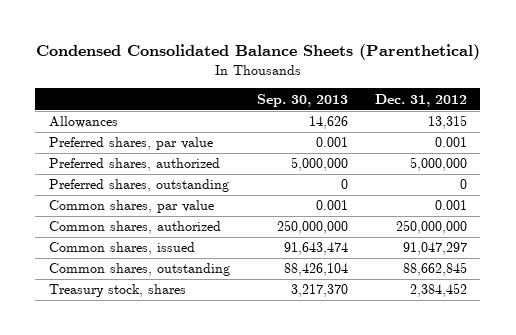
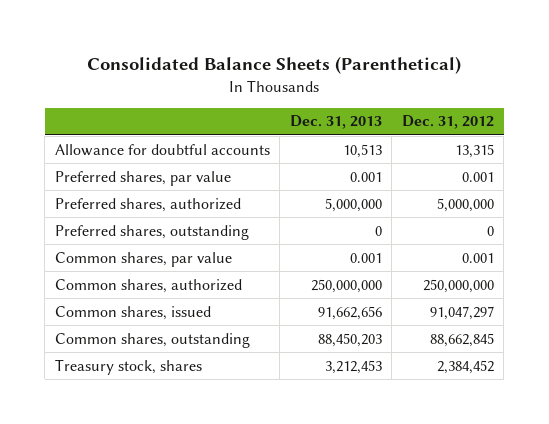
[35,44,480,61] Condensed Consolidated Balance Sheets (Parenthetical) -> [87,55,462,74] Consolidated Balance Sheets (Parenthetical)
[256,93,348,107] Sep. 30, 2013 -> none
none -> [289,115,382,130] Dec. 31, 2013
[48,116,118,129] Allowances -> [54,143,270,156] Allowance for doubtful accounts

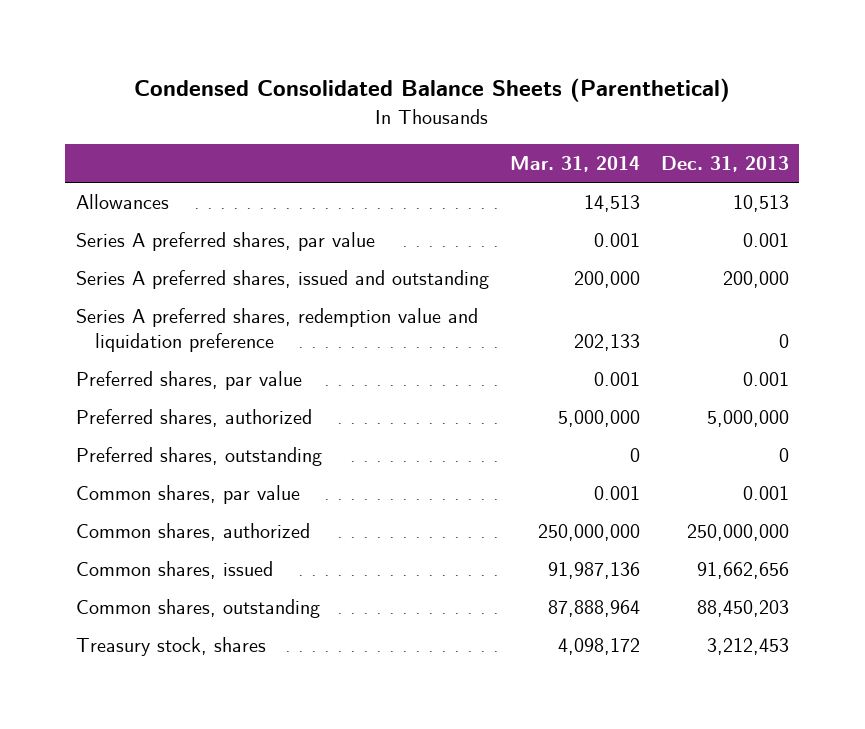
[87,55,462,74] Consolidated Balance Sheets (Parenthetical) -> [134,78,731,103] Condensed Consolidated Balance Sheets (Parenthetical)
[401,115,494,130] Dec. 31, 2012 -> none
none -> [509,155,640,172] Mar. 31, 2014
[54,143,270,156] Allowance for doubtful accounts -> [75,194,169,210] Allowances
none -> [75,232,375,252] Series A preferred shares, par value
none -> [75,270,489,290] Series A preferred shares, issued and outstanding
none -> [75,308,478,353] Series A preferred shares, redemption value and liquidation preference

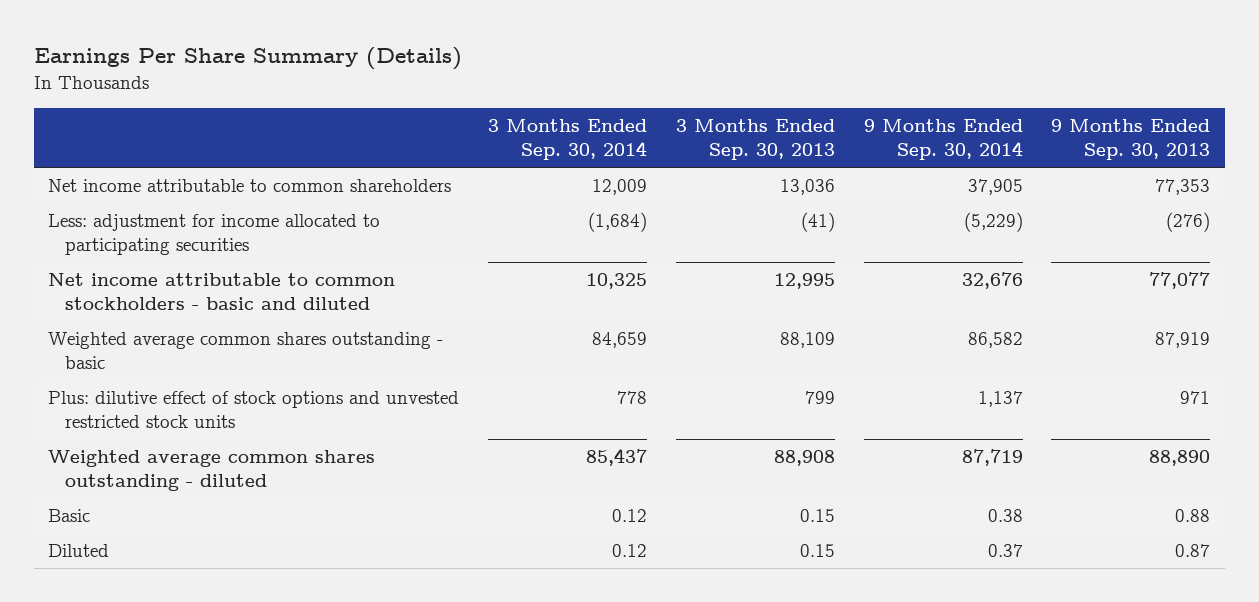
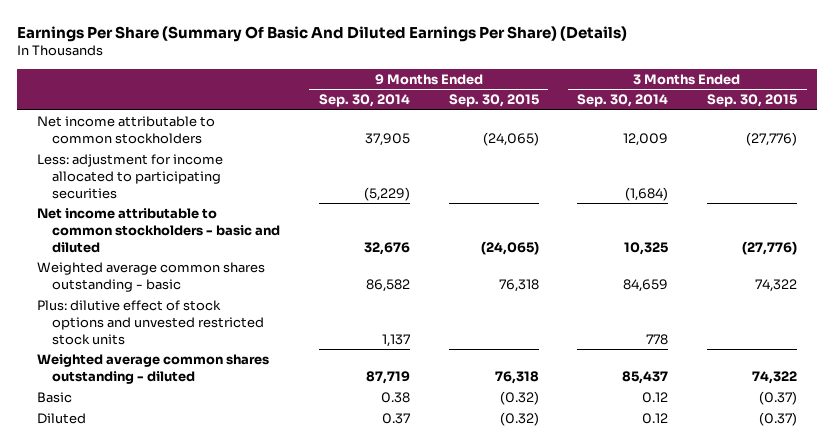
[34,47,463,71] Earnings Per Share Summary (Details) -> [17,25,628,42] Earnings Per Share (Summary Of Basic And Diluted Earnings Per Share) (Details)
[675,118,835,161] 3 Months Ended Sep. 30, 2013 -> none
[1051,118,1211,161] 9 Months Ended Sep. 30, 2013 -> none
none -> [448,94,539,108] Sep. 30, 2015
none -> [707,94,798,108] Sep. 30, 2015
[48,178,452,192] Net income attributable to common shareholders -> [36,116,215,145] Net income attributable to common stockholders

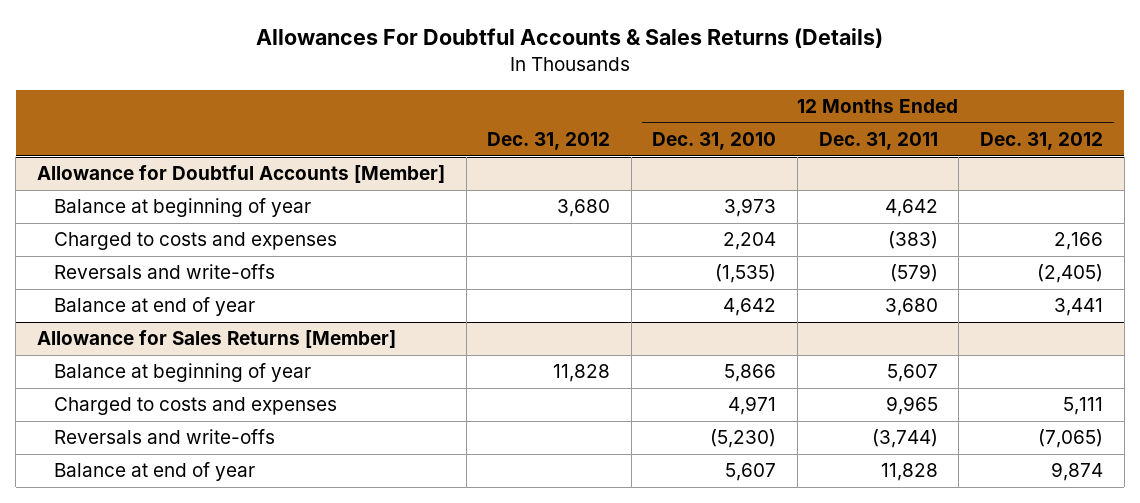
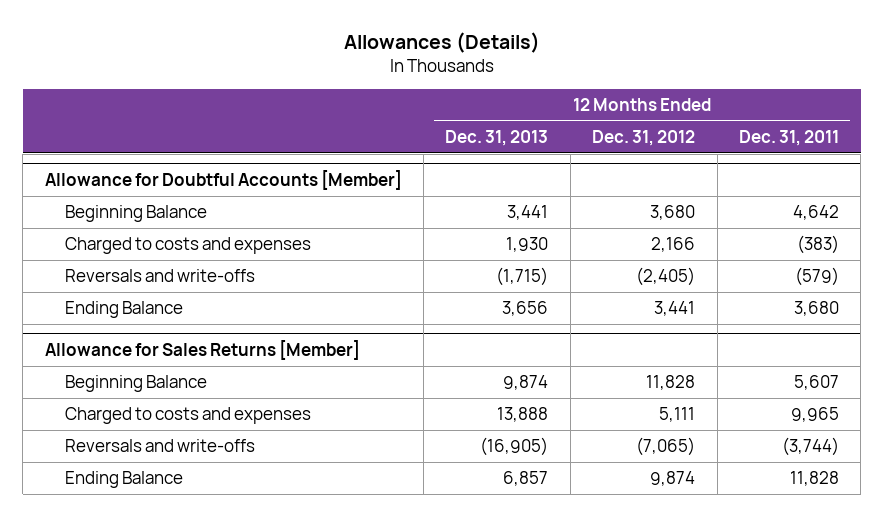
[255,28,883,49] Allowances For Doubtful Accounts & Sales Returns (Details) -> [343,31,540,53] Allowances (Details)
[487,132,611,151] Dec. 31, 2012 -> none
[652,132,777,151] Dec. 31, 2010 -> none
none -> [445,129,549,146] Dec. 31, 2013
[54,198,312,218] Balance at beginning of year -> none
none -> [64,205,207,223] Beginning Balance
[54,297,256,317] Balance at end of year -> [64,301,183,319] Ending Balance
[54,363,312,383] Balance at beginning of year -> none
none -> [64,375,207,393] Beginning Balance
[54,462,256,482] Balance at end of year -> [64,471,183,489] Ending Balance

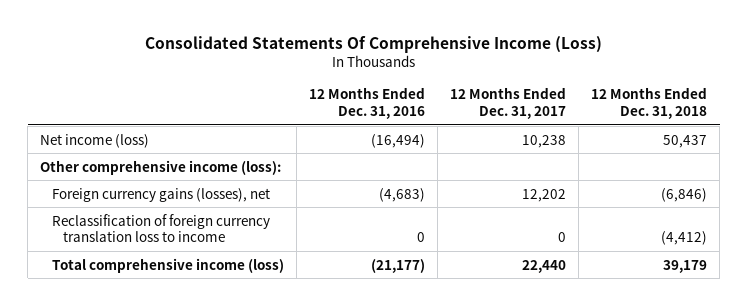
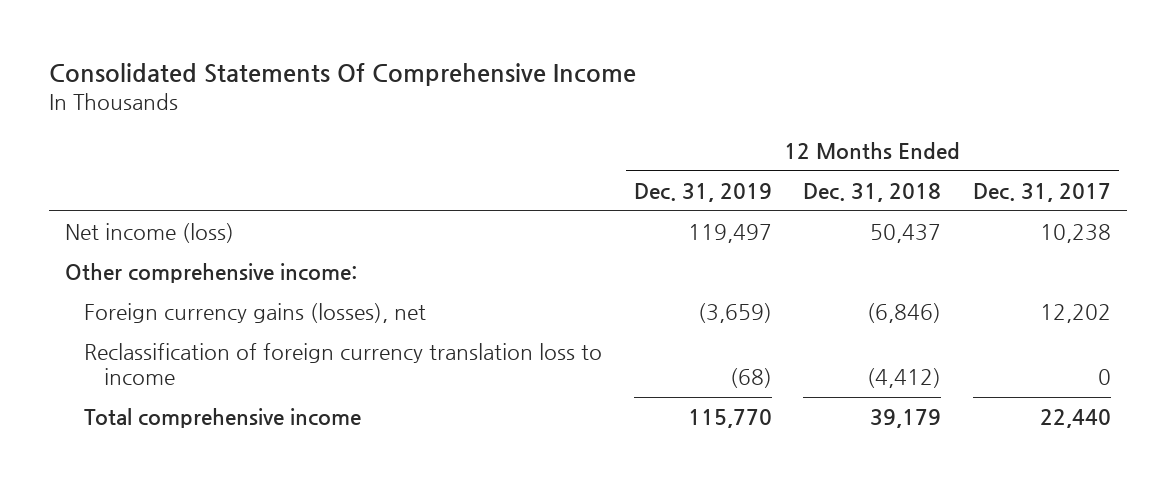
[144,35,602,53] Consolidated Statements Of Comprehensive Income (Loss) -> [48,63,636,87] Consolidated Statements Of Comprehensive Income
[308,87,425,119] 12 Months Ended Dec. 31, 2016 -> none
none -> [633,182,772,202] Dec. 31, 2019
[40,159,282,175] Other comprehensive income (loss): -> [64,263,357,284] Other comprehensive income:
[51,257,284,273] Total comprehensive income (loss) -> [84,408,362,429] Total comprehensive income

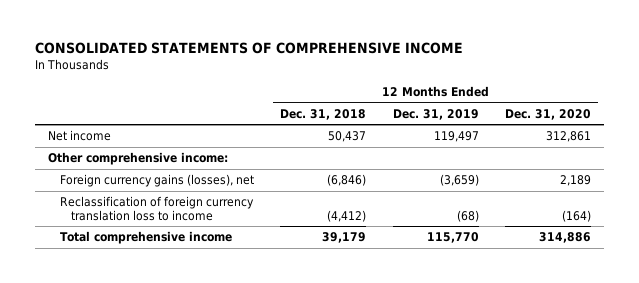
[48,63,636,87] Consolidated Statements Of Comprehensive Income -> [34,41,463,54] CONSOLIDATED STATEMENTS OF COMPREHENSIVE INCOME
[972,182,1111,202] Dec. 31, 2017 -> none
none -> [505,108,592,120] Dec. 31, 2020
[64,223,234,244] Net income (loss) -> [47,130,111,142] Net income

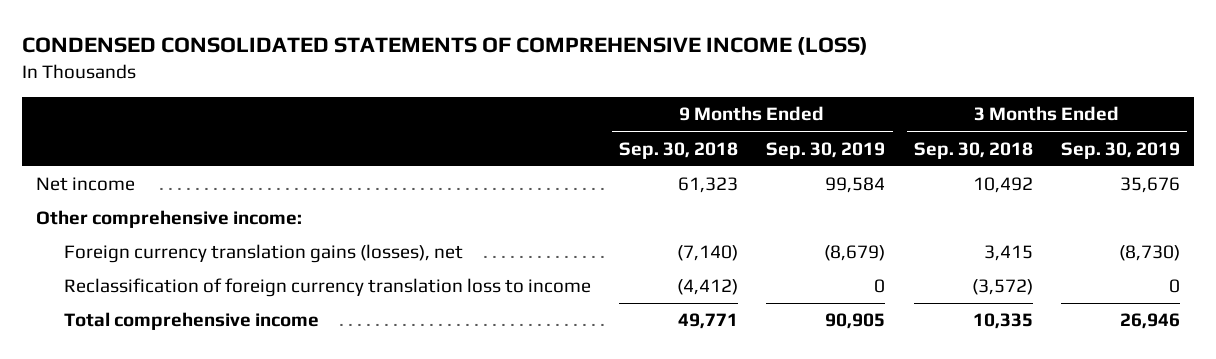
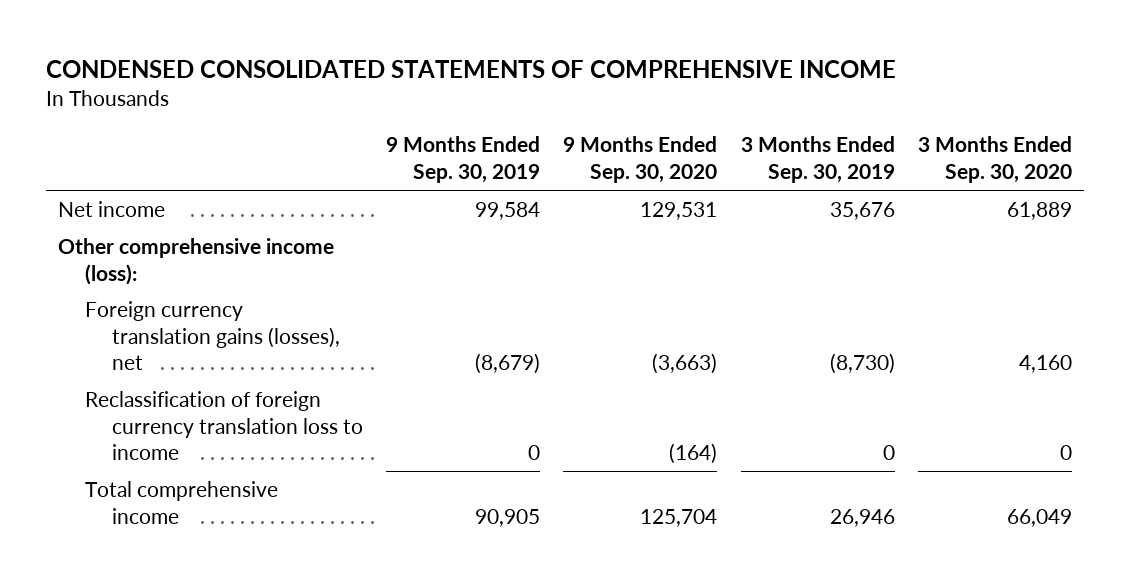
[22,37,869,56] CONDENSED CONSOLIDATED STATEMENTS OF COMPREHENSIVE INCOME (LOSS) -> [45,60,896,79] CONDENSED CONSOLIDATED STATEMENTS OF COMPREHENSIVE INCOME
[619,141,739,159] Sep. 30, 2018 -> none
[913,141,1033,159] Sep. 30, 2018 -> none
none -> [563,136,718,184] 9 Months Ended Sep. 30, 2020
none -> [917,136,1072,184] 3 Months Ended Sep. 30, 2020
[36,210,303,229] Other comprehensive income: -> [57,237,334,285] Other comprehensive income (loss):

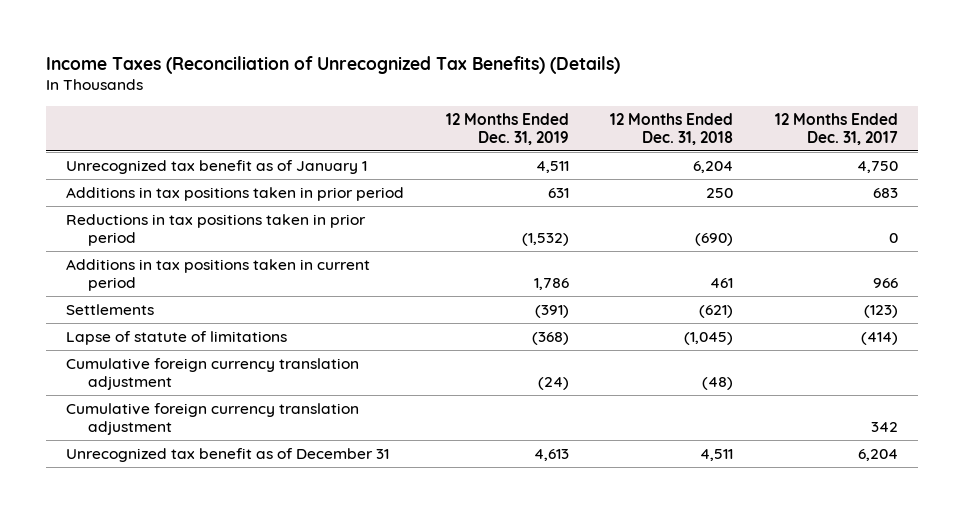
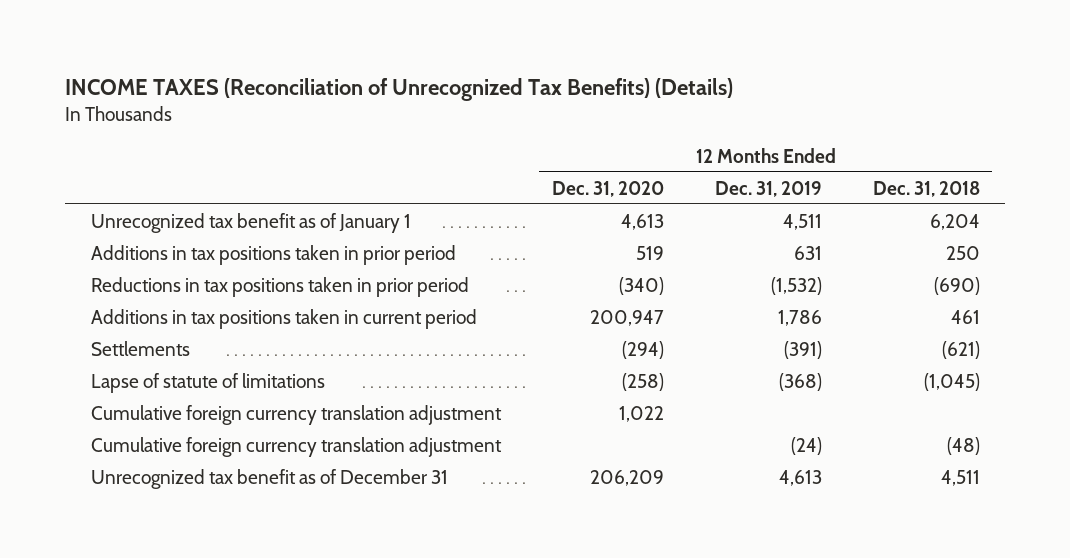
[45,55,620,74] Income Taxes (Reconciliation of Unrecognized Tax Benefits) (Details) -> [65,77,734,101] INCOME TAXES (Reconciliation of Unrecognized Tax Benefits) (Details)
[774,112,898,145] 12 Months Ended Dec. 31, 2017 -> none
none -> [551,180,664,197] Dec. 31, 2020
[66,357,360,391] Cumulative foreign currency translation adjustment -> [90,436,502,457] Cumulative foreign currency translation adjustment

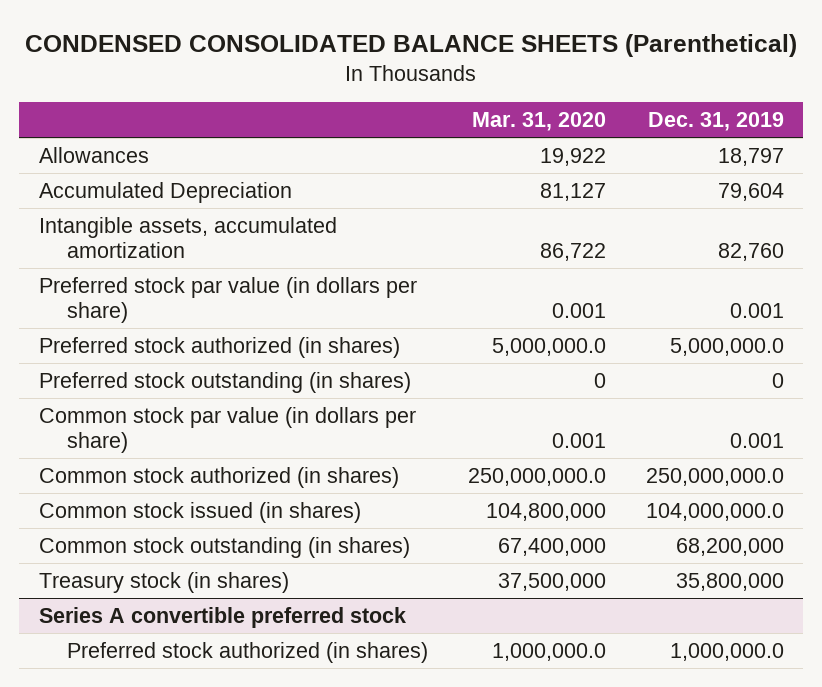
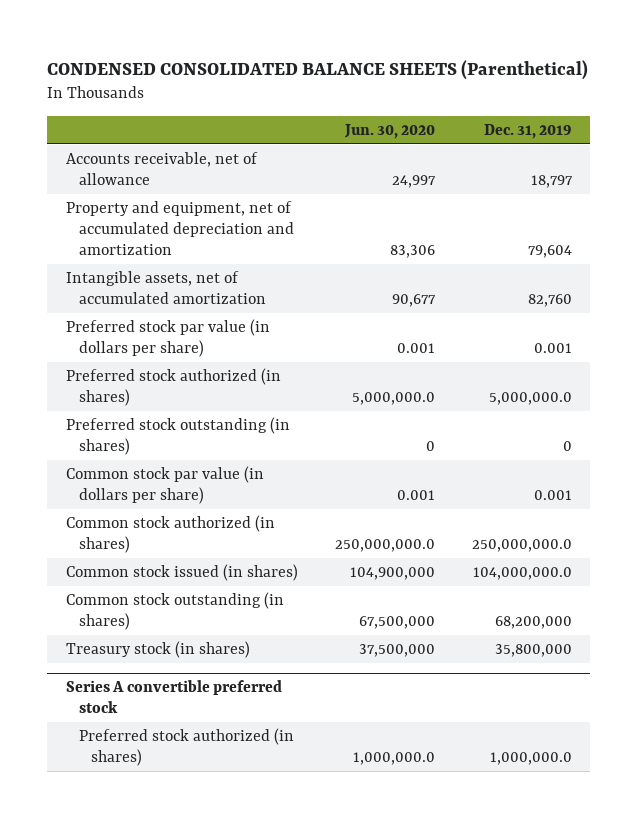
[471,112,606,132] Mar. 31, 2020 -> none
none -> [343,124,435,140] Jun. 30, 2020
[38,146,149,163] Allowances -> [65,151,258,185] Accounts receivable, net of allowance
[38,181,292,203] Accumulated Depreciation -> [65,200,294,255] Property and equipment, net of accumulated depreciation and amortization
[38,216,337,259] Intangible assets, accumulated amortization -> [65,270,266,304] Intangible assets, net of accumulated amortization

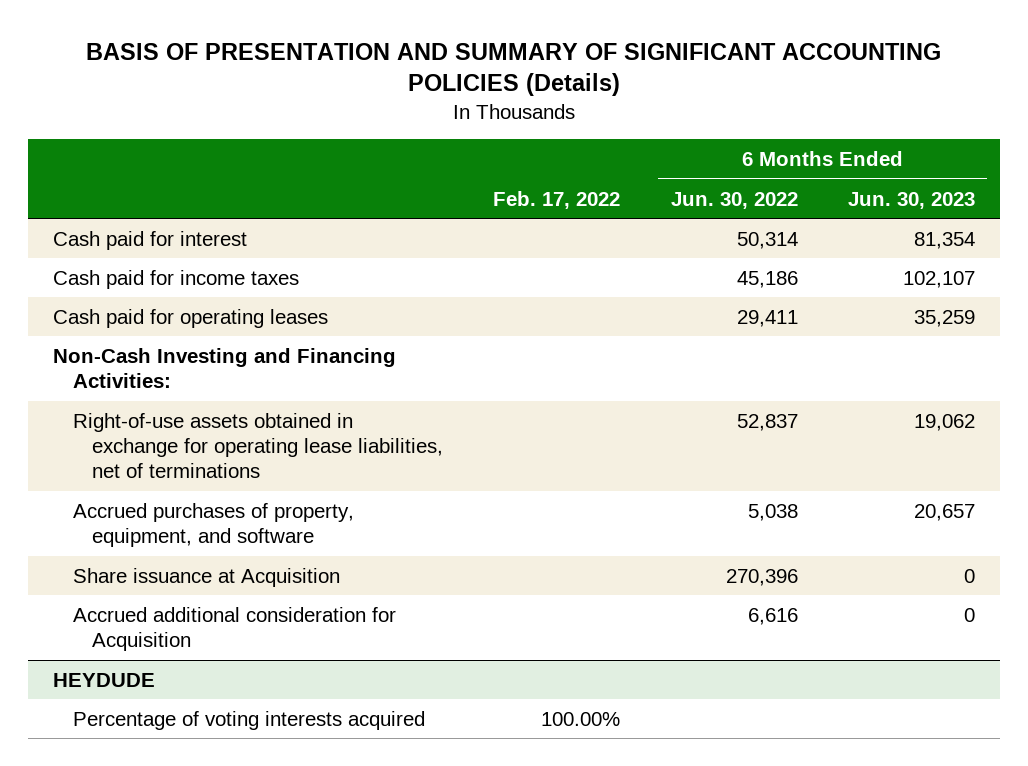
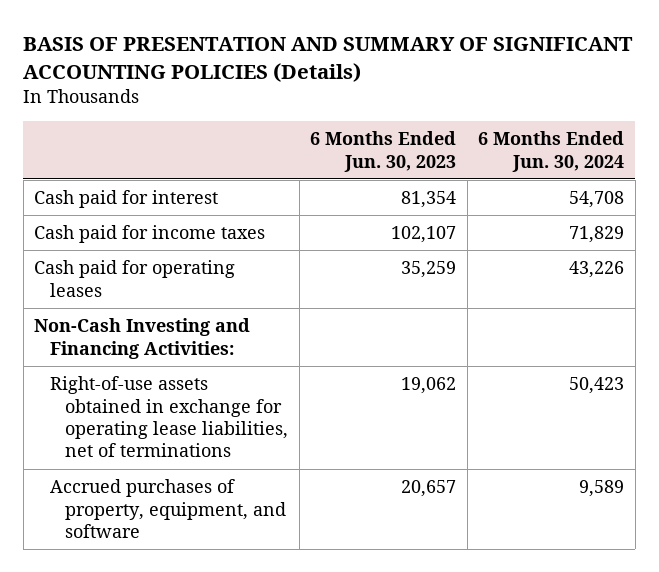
[493,190,621,209] Feb. 17, 2022 -> none
[670,191,798,209] Jun. 30, 2022 -> none
none -> [478,131,625,172] 6 Months Ended Jun. 30, 2024
[72,567,340,587] Share issuance at Acquisition -> none
[72,606,396,651] Accrued additional consideration for Acquisition -> none
[53,672,156,687] HEYDUDE -> none
[72,710,425,730] Percentage of voting interests acquired -> none

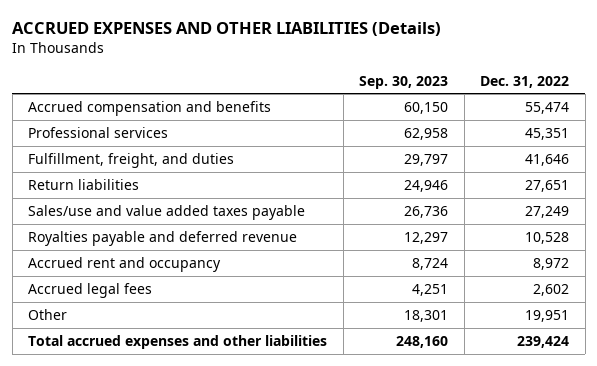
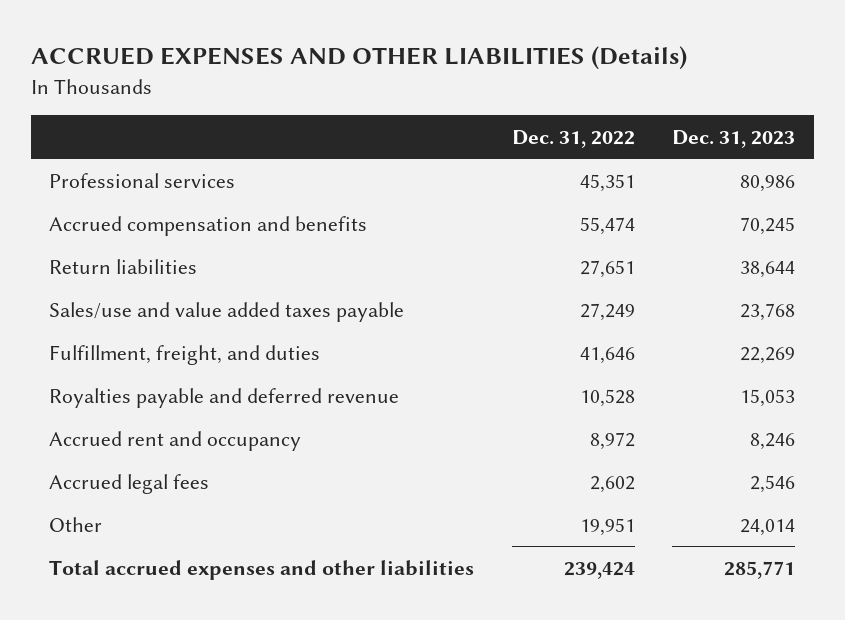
[359,75,449,89] Sep. 30, 2023 -> none
none -> [672,129,796,148] Dec. 31, 2023
[28,101,272,117] Accrued compensation and benefits -> [49,215,368,236] Accrued compensation and benefits
[28,153,235,169] Fulfillment, freight, and duties -> [49,344,321,365] Fulfillment, freight, and duties

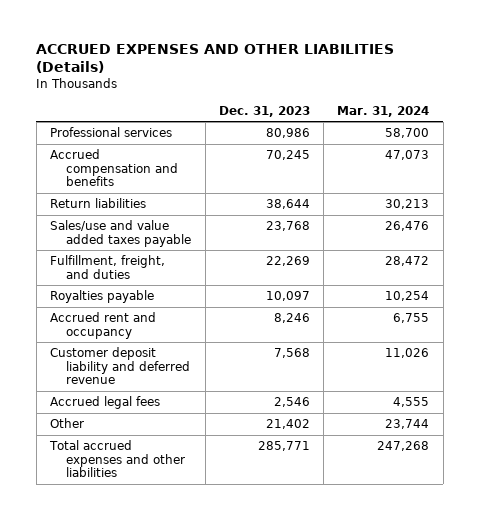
[511,129,635,148] Dec. 31, 2022 -> none
none -> [337,105,430,117] Mar. 31, 2024
[49,387,400,408] Royalties payable and deferred revenue -> none
none -> [49,290,154,304] Royalties payable
none -> [49,347,191,385] Customer deposit liability and deferred revenue
[740,518,796,536] 24,014 -> [265,419,310,430] 21,402

